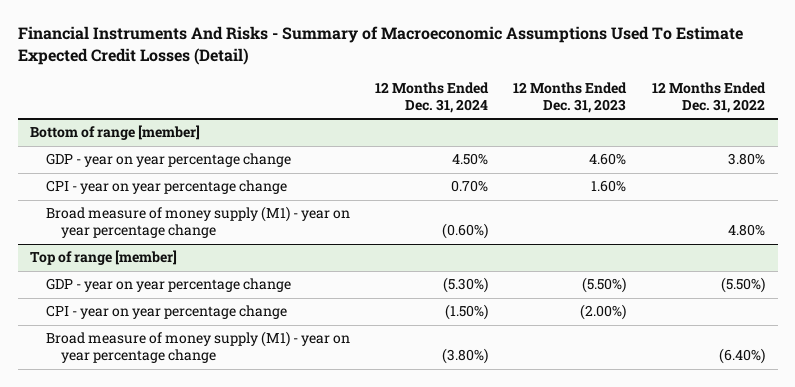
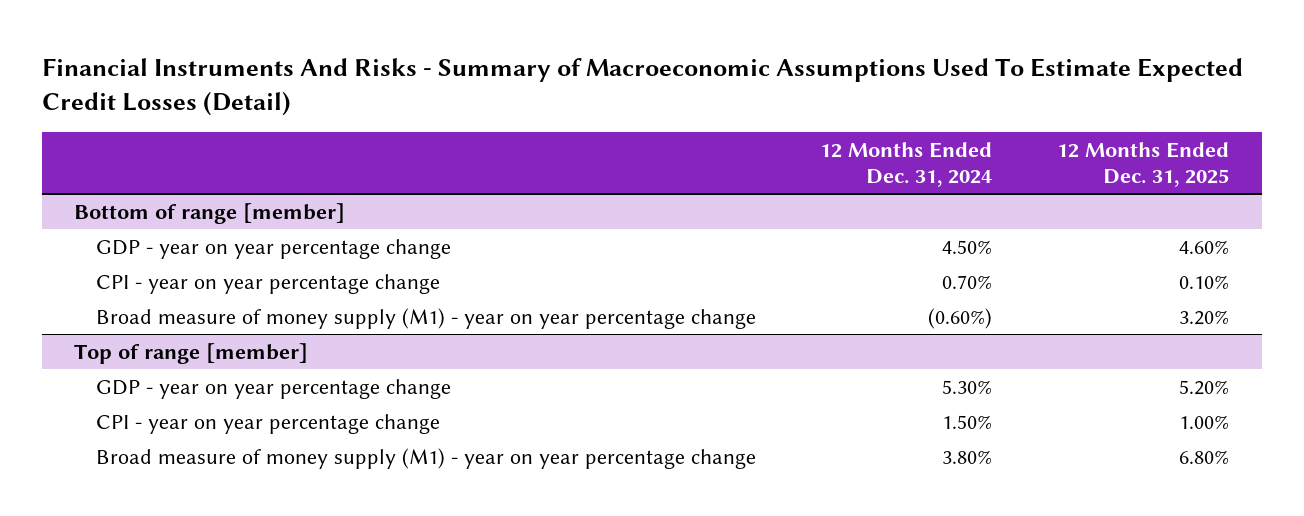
[513,82,628,114] 12 Months Ended Dec. 31, 2023 -> none
[651,82,766,114] 12 Months Ended Dec. 31, 2022 -> none
none -> [1057,142,1230,187] 12 Months Ended Dec. 31, 2025
[442,277,488,294] (5.30%) -> [942,379,993,394] 5.30%
[444,304,488,321] (1.50%) -> [942,414,993,429] 1.50%
[441,348,488,365] (3.80%) -> [942,449,993,464] 3.80%

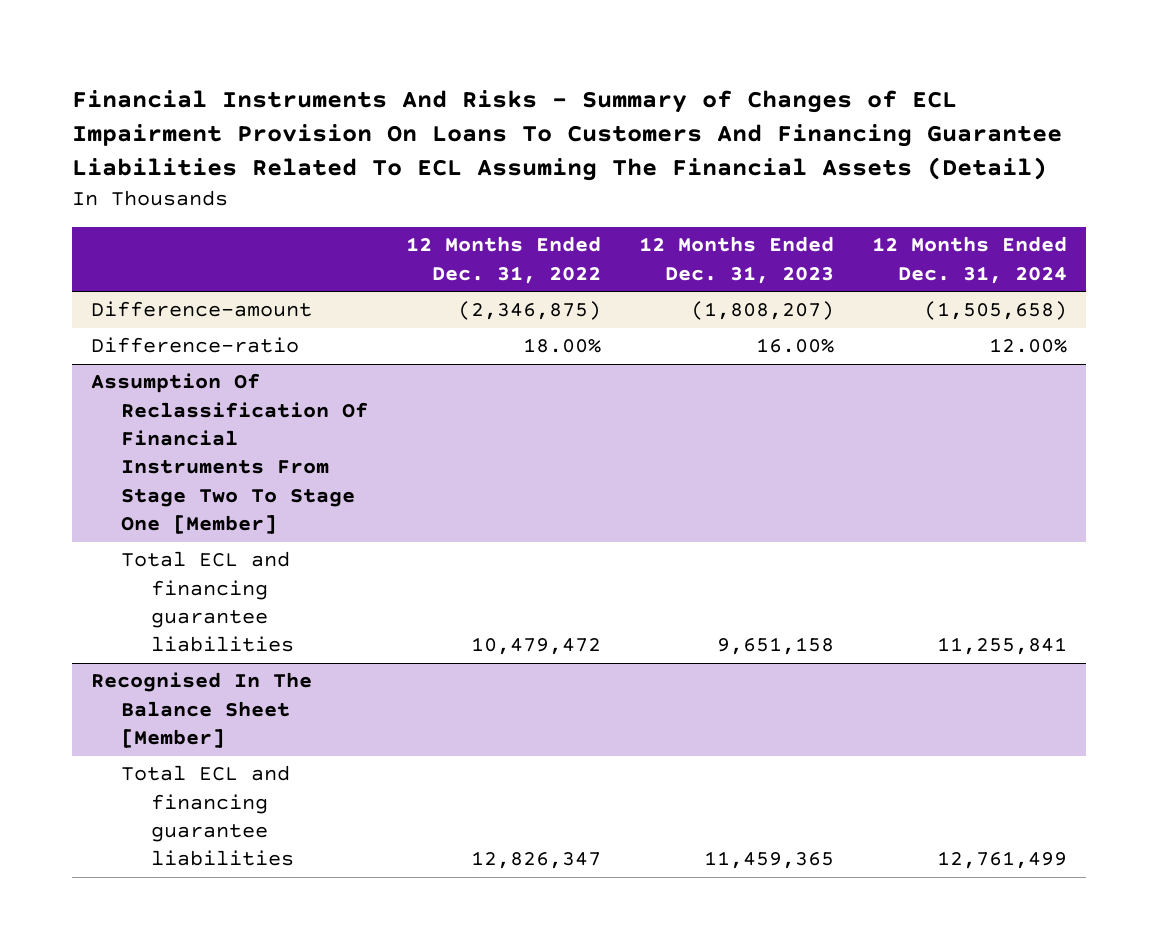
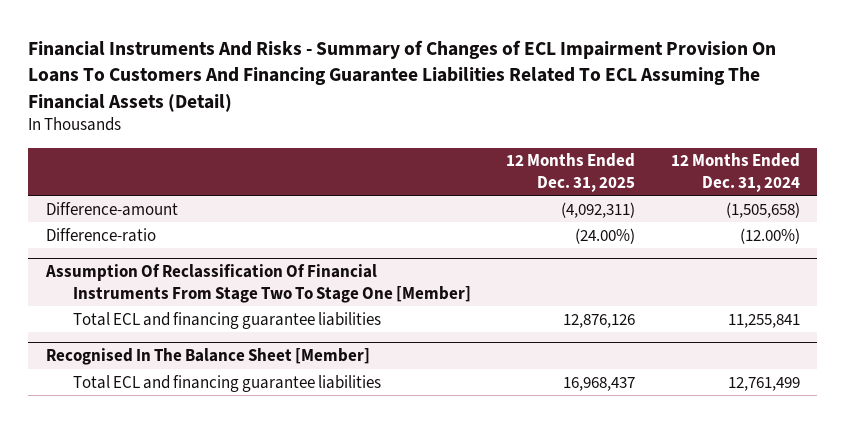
[406,236,602,284] 12 Months Ended Dec. 31, 2022 -> none
[639,236,835,284] 12 Months Ended Dec. 31, 2023 -> none
none -> [506,153,636,192] 12 Months Ended Dec. 31, 2025
[989,338,1068,354] 12.00% -> [739,227,800,244] (12.00%)

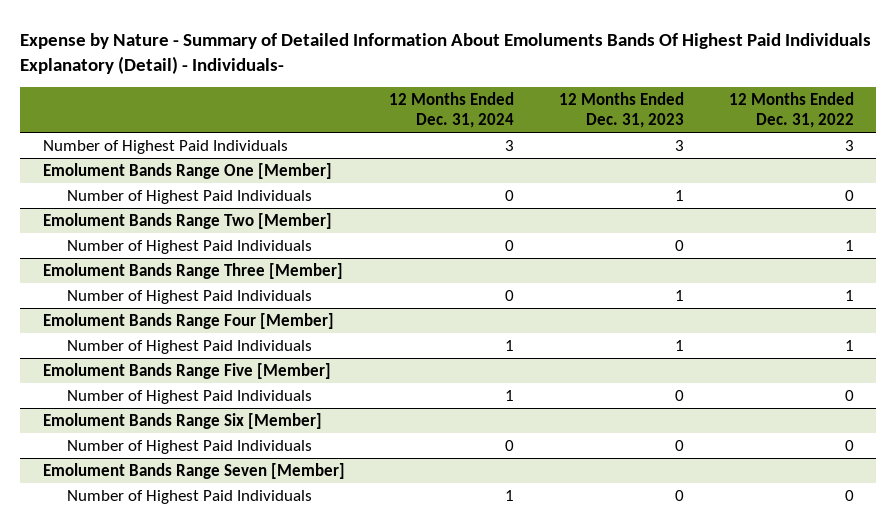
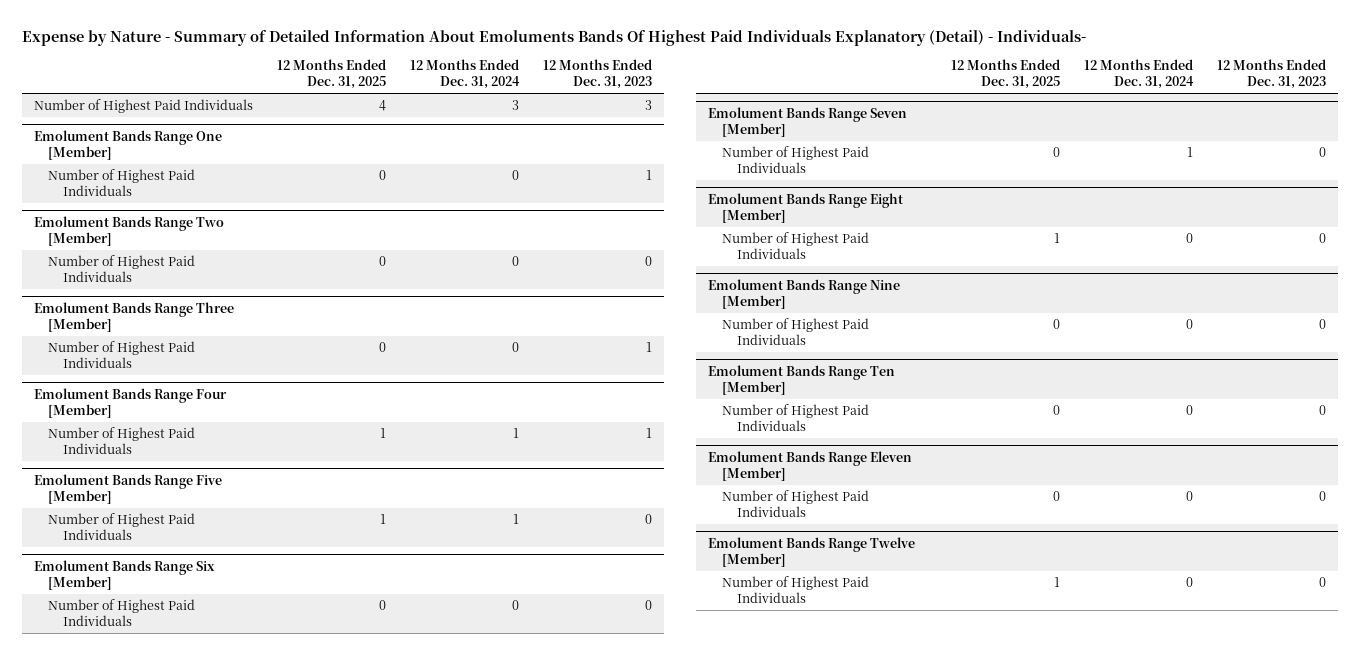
[728,91,854,129] 12 Months Ended Dec. 31, 2022 -> none
none -> [276,59,386,90] 12 Months Ended Dec. 31, 2025
none -> [707,193,903,223] Emolument Bands Range Eight [Member]
none -> [722,232,870,259] Number of Highest Paid Individuals
none -> [707,279,900,309] Emolument Bands Range Nine [Member]
none -> [722,318,870,345] Number of Highest Paid Individuals
none -> [707,365,895,395] Emolument Bands Range Ten [Member]
none -> [722,404,870,431] Number of Highest Paid Individuals
none -> [707,451,912,481] Emolument Bands Range Eleven [Member]
none -> [722,490,870,517] Number of Highest Paid Individuals
none -> [707,537,915,567] Emolument Bands Range Twelve [Member]
none -> [722,576,870,603] Number of Highest Paid Individuals

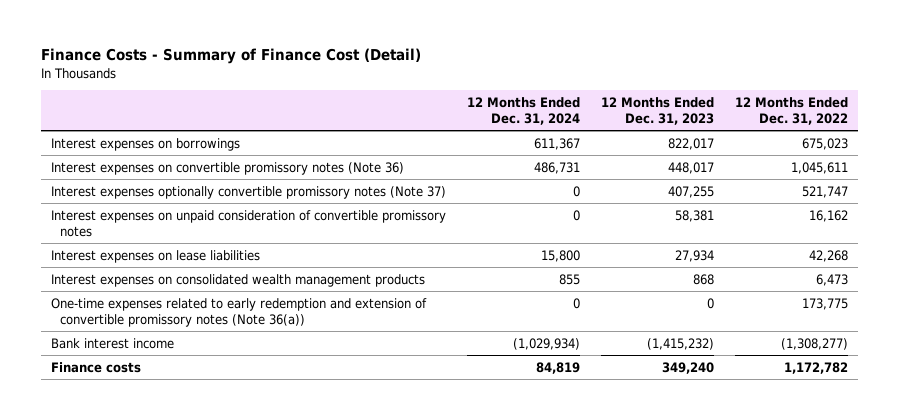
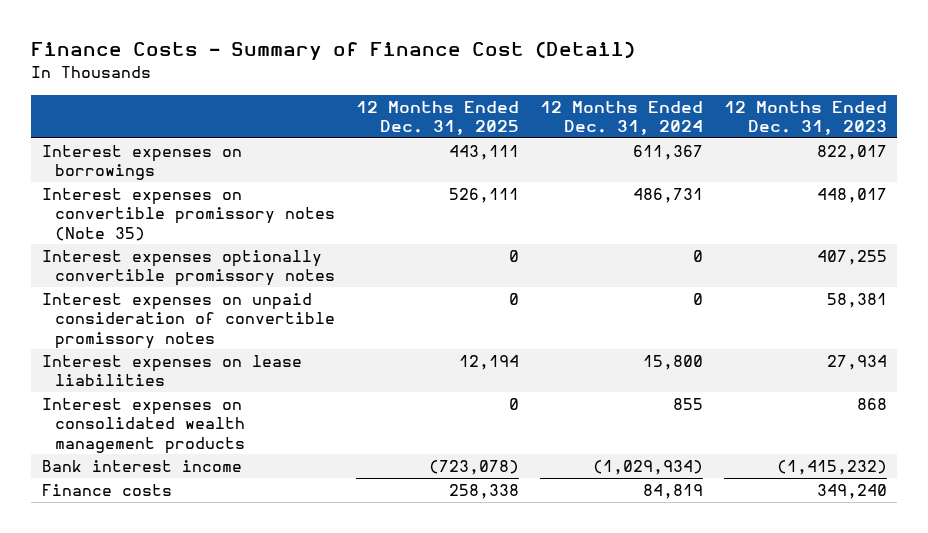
[734,97,848,125] 12 Months Ended Dec. 31, 2022 -> none
none -> [355,100,519,135] 12 Months Ended Dec. 31, 2025
[51,161,405,175] Interest expenses on convertible promissory notes (Note 36) -> [41,188,336,241] Interest expenses on convertible promissory notes (Note 35)
[51,185,447,199] Interest expenses optionally convertible promissory notes (Note 37) -> [41,250,336,287] Interest expenses optionally convertible promissory notes
[51,297,428,327] One-time expenses related to early redemption and extension of convertible promissory notes (Note 36(a)) -> none

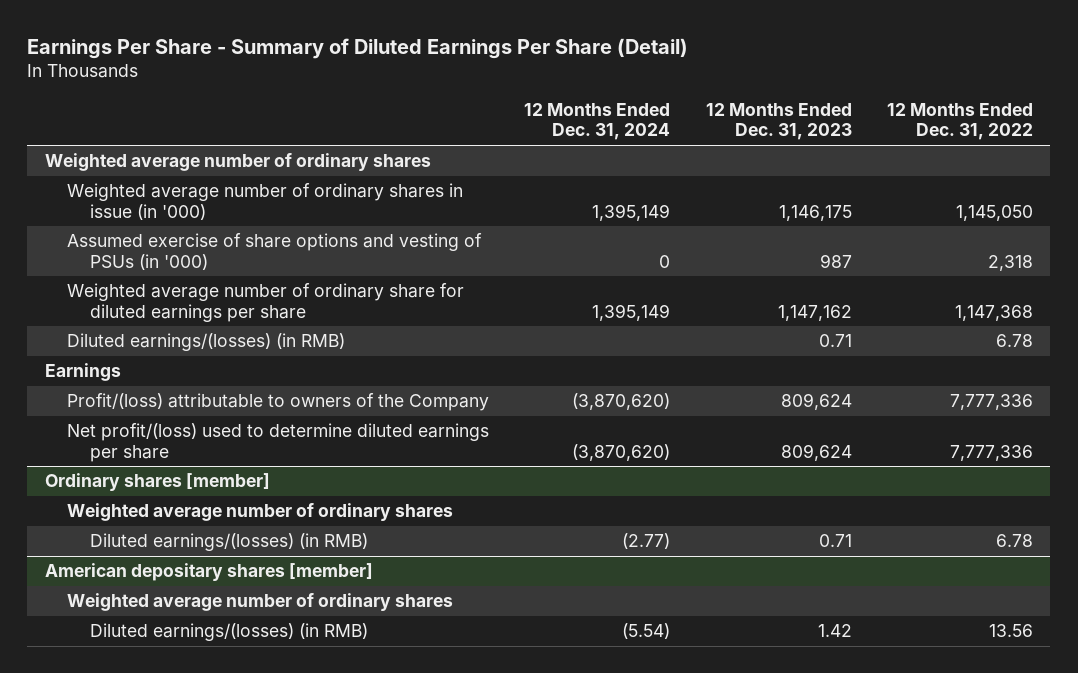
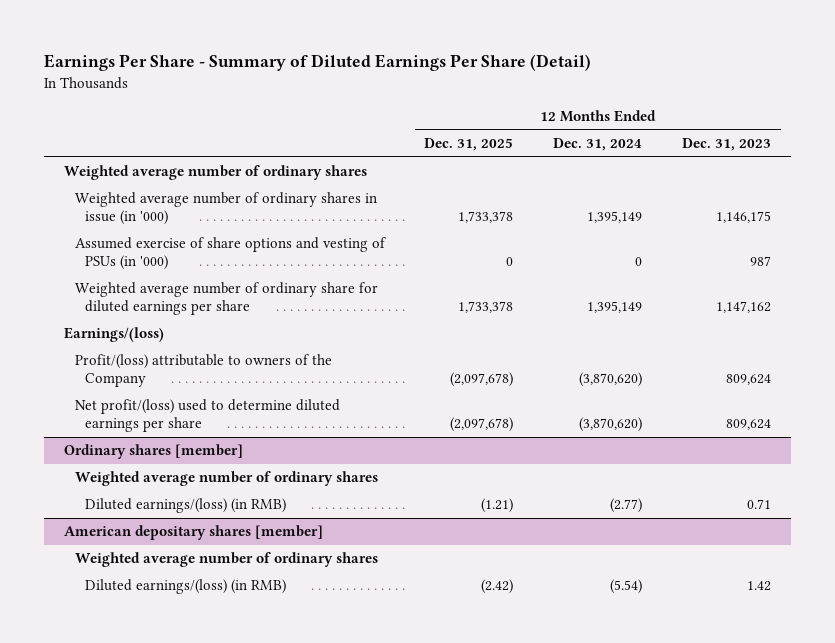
[886,103,1033,141] 12 Months Ended Dec. 31, 2022 -> none
none -> [424,138,514,152] Dec. 31, 2025
[67,333,346,352] Diluted earnings/(losses) (in RMB) -> none
[44,363,121,382] Earnings -> [63,327,164,343] Earnings/(loss)
[89,533,368,552] Diluted earnings/(losses) (in RMB) -> [85,498,287,514] Diluted earnings/(loss) (in RMB)
[89,623,368,642] Diluted earnings/(losses) (in RMB) -> [85,579,287,595] Diluted earnings/(loss) (in RMB)

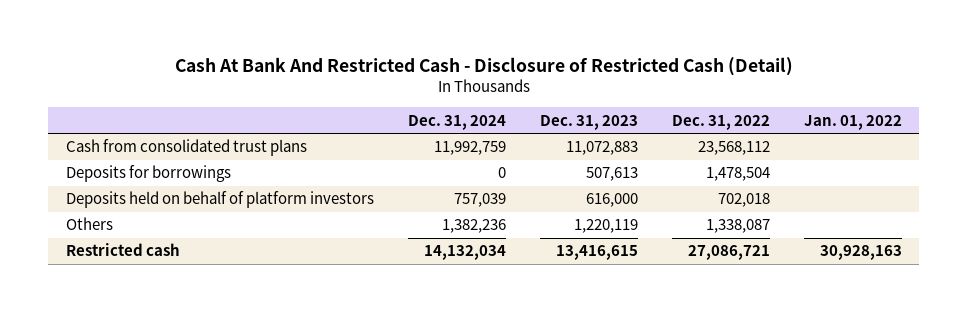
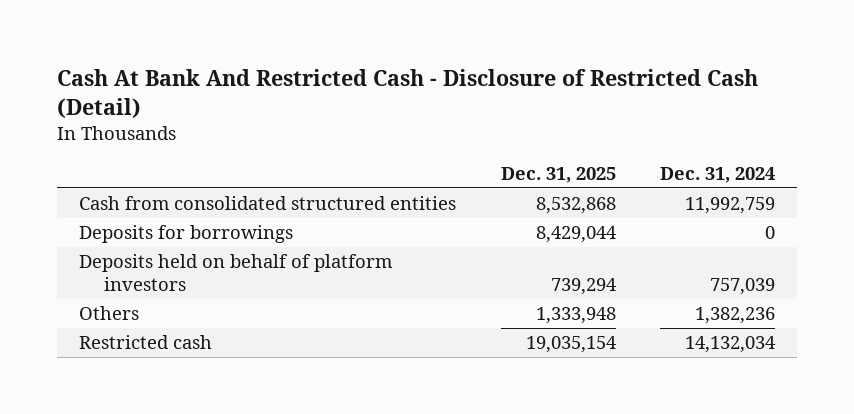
[539,114,638,130] Dec. 31, 2023 -> none
[672,114,771,130] Dec. 31, 2022 -> none
[804,114,903,130] Jan. 01, 2022 -> none
none -> [500,166,616,183] Dec. 31, 2025
[65,139,307,157] Cash from consolidated trust plans -> [78,196,456,211] Cash from consolidated structured entities

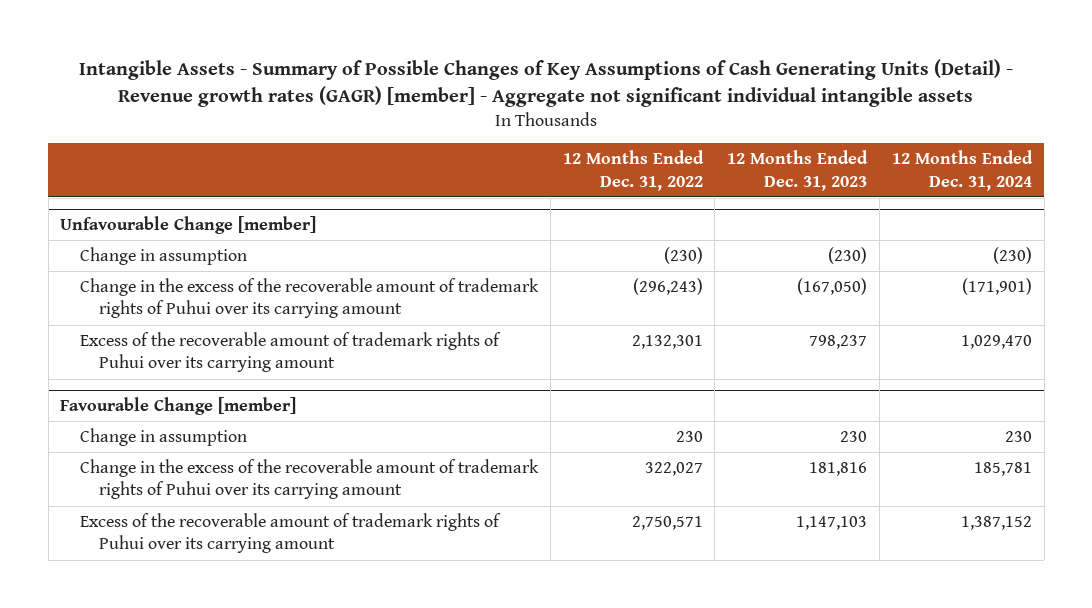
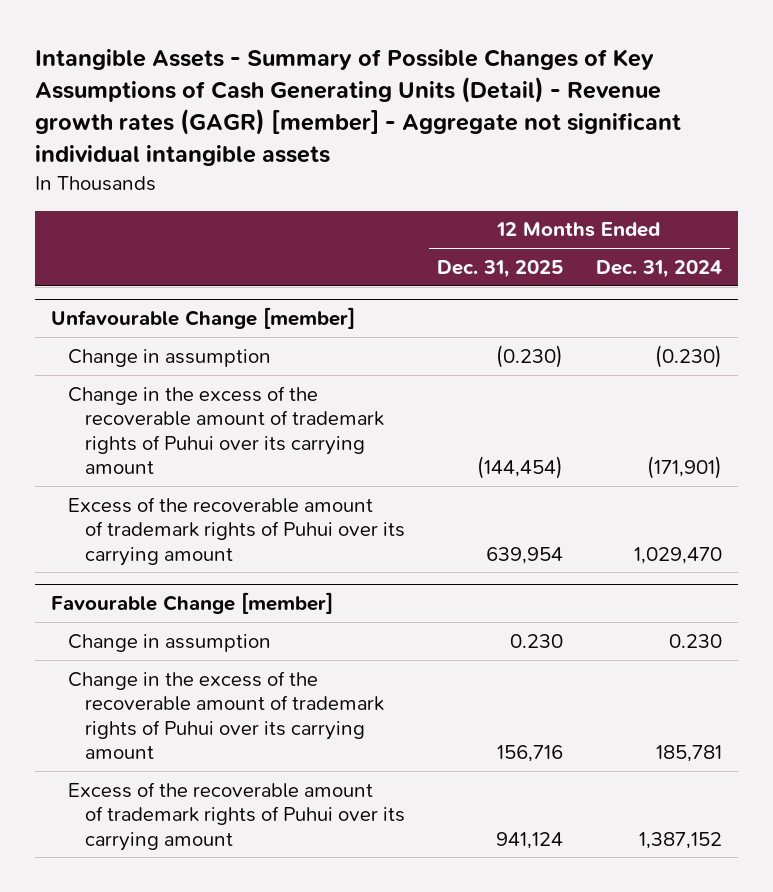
[562,150,704,191] 12 Months Ended Dec. 31, 2022 -> none
[727,150,869,191] 12 Months Ended Dec. 31, 2023 -> none
none -> [437,260,564,279] Dec. 31, 2025
[992,247,1032,265] (230) -> [654,344,722,368] (0.230)
[1004,431,1032,443] 230 -> [668,633,722,648] 0.230

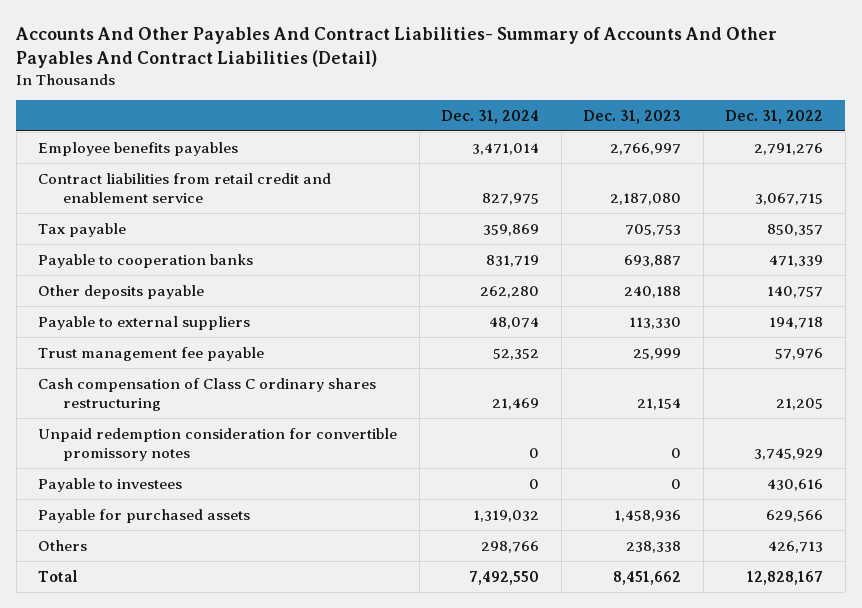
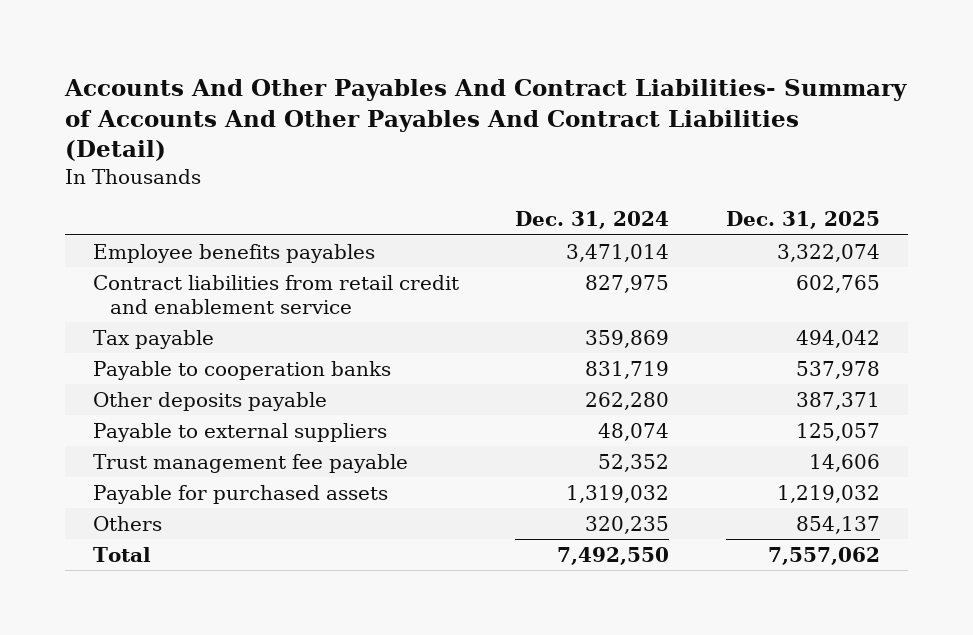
[583,109,682,124] Dec. 31, 2023 -> none
[725,109,824,124] Dec. 31, 2022 -> none
none -> [725,211,880,230] Dec. 31, 2025
[38,377,377,411] Cash compensation of Class C ordinary shares restructuring -> none
[38,427,398,461] Unpaid redemption consideration for convertible promissory notes -> none
[38,477,183,492] Payable to investees -> none
[481,540,540,553] 298,766 -> [585,515,670,534] 320,235

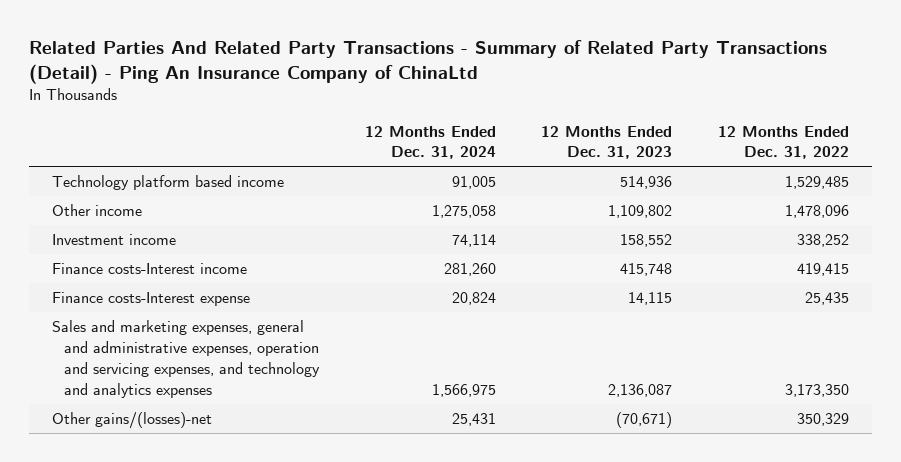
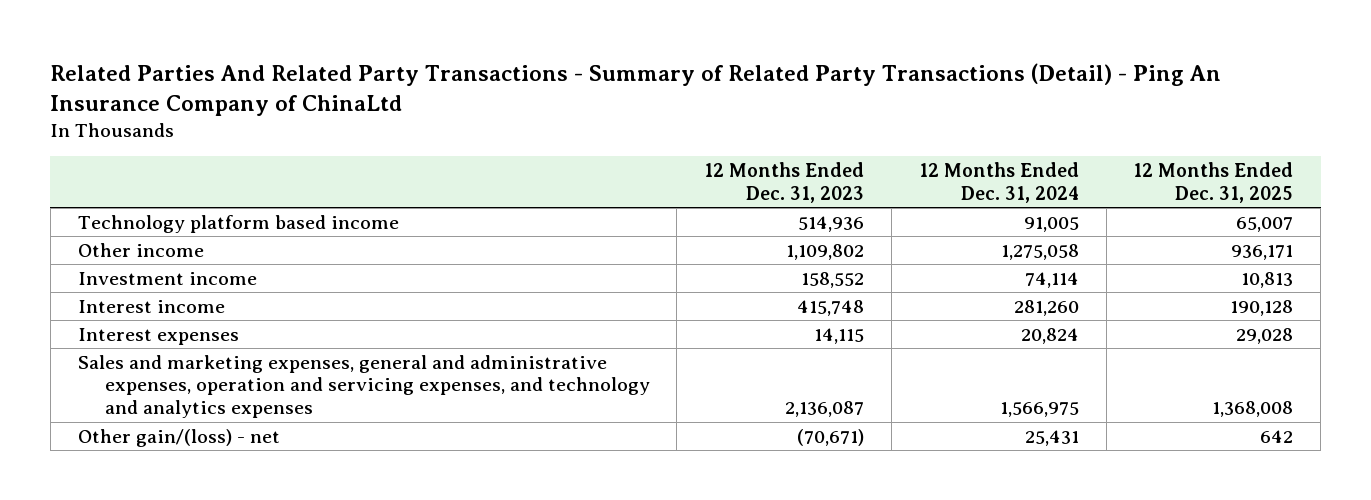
[717,125,849,160] 12 Months Ended Dec. 31, 2022 -> none
none -> [1133,162,1294,203] 12 Months Ended Dec. 31, 2025
[51,263,247,275] Finance costs-Interest income -> [77,299,225,313] Interest income
[51,292,250,307] Finance costs-Interest expense -> [77,327,239,345] Interest expenses
[51,412,212,430] Other gains/(losses)-net -> [77,428,280,447] Other gain/(loss) - net

